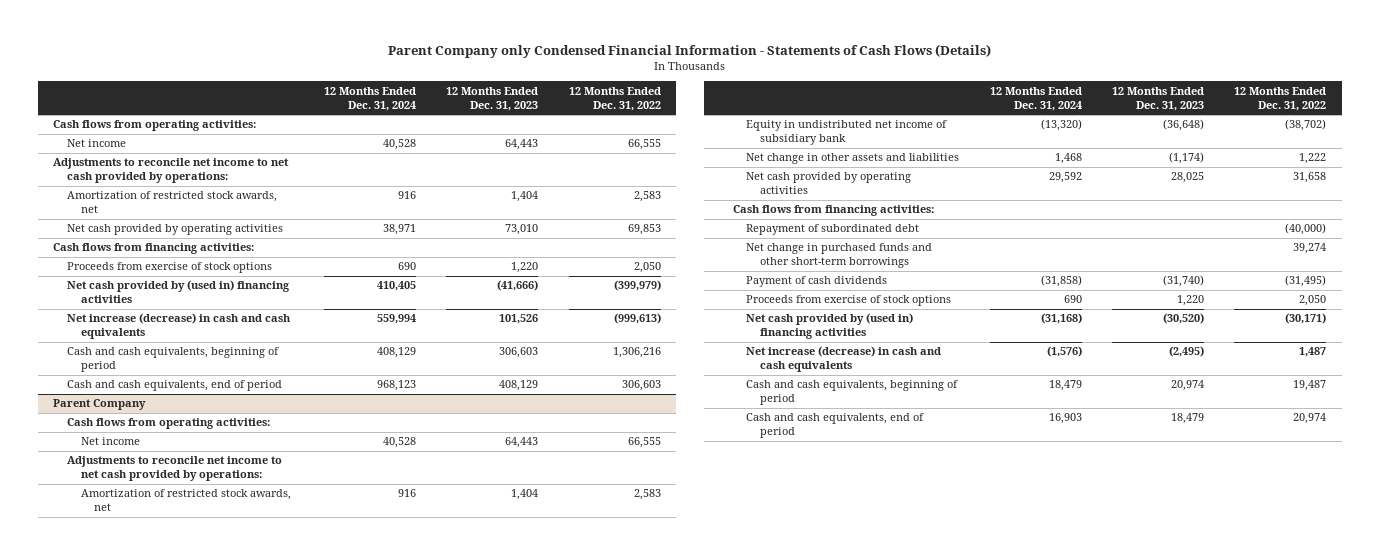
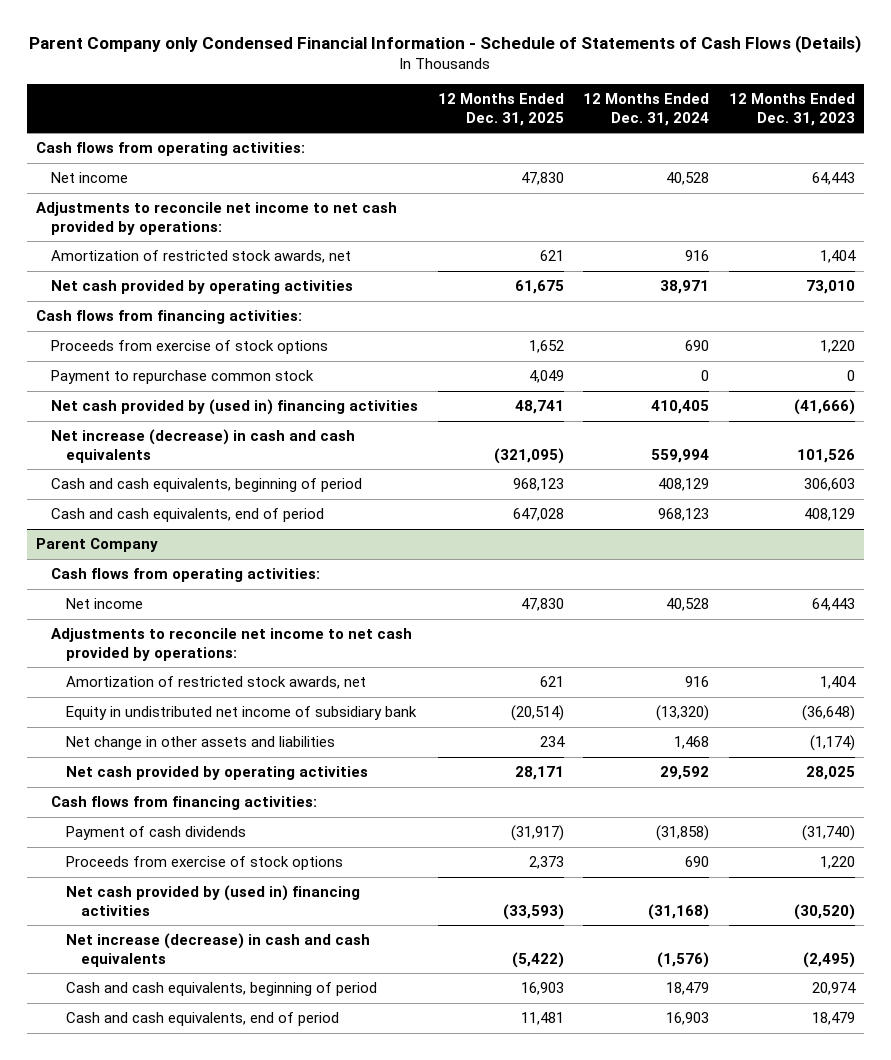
[387,44,991,59] Parent Company only Condensed Financial Information - Statements of Cash Flows (Details) -> [29,35,862,54] Parent Company only Condensed Financial Information - Schedule of Statements of Cash Flows (Details)
[568,86,661,111] 12 Months Ended Dec. 31, 2022 -> none
none -> [437,93,564,126] 12 Months Ended Dec. 31, 2025
none -> [51,370,315,385] Payment to repurchase common stock
[746,224,920,236] Repayment of subordinated debt -> none
[746,243,933,269] Net change in purchased funds and other short-term borrowings -> none

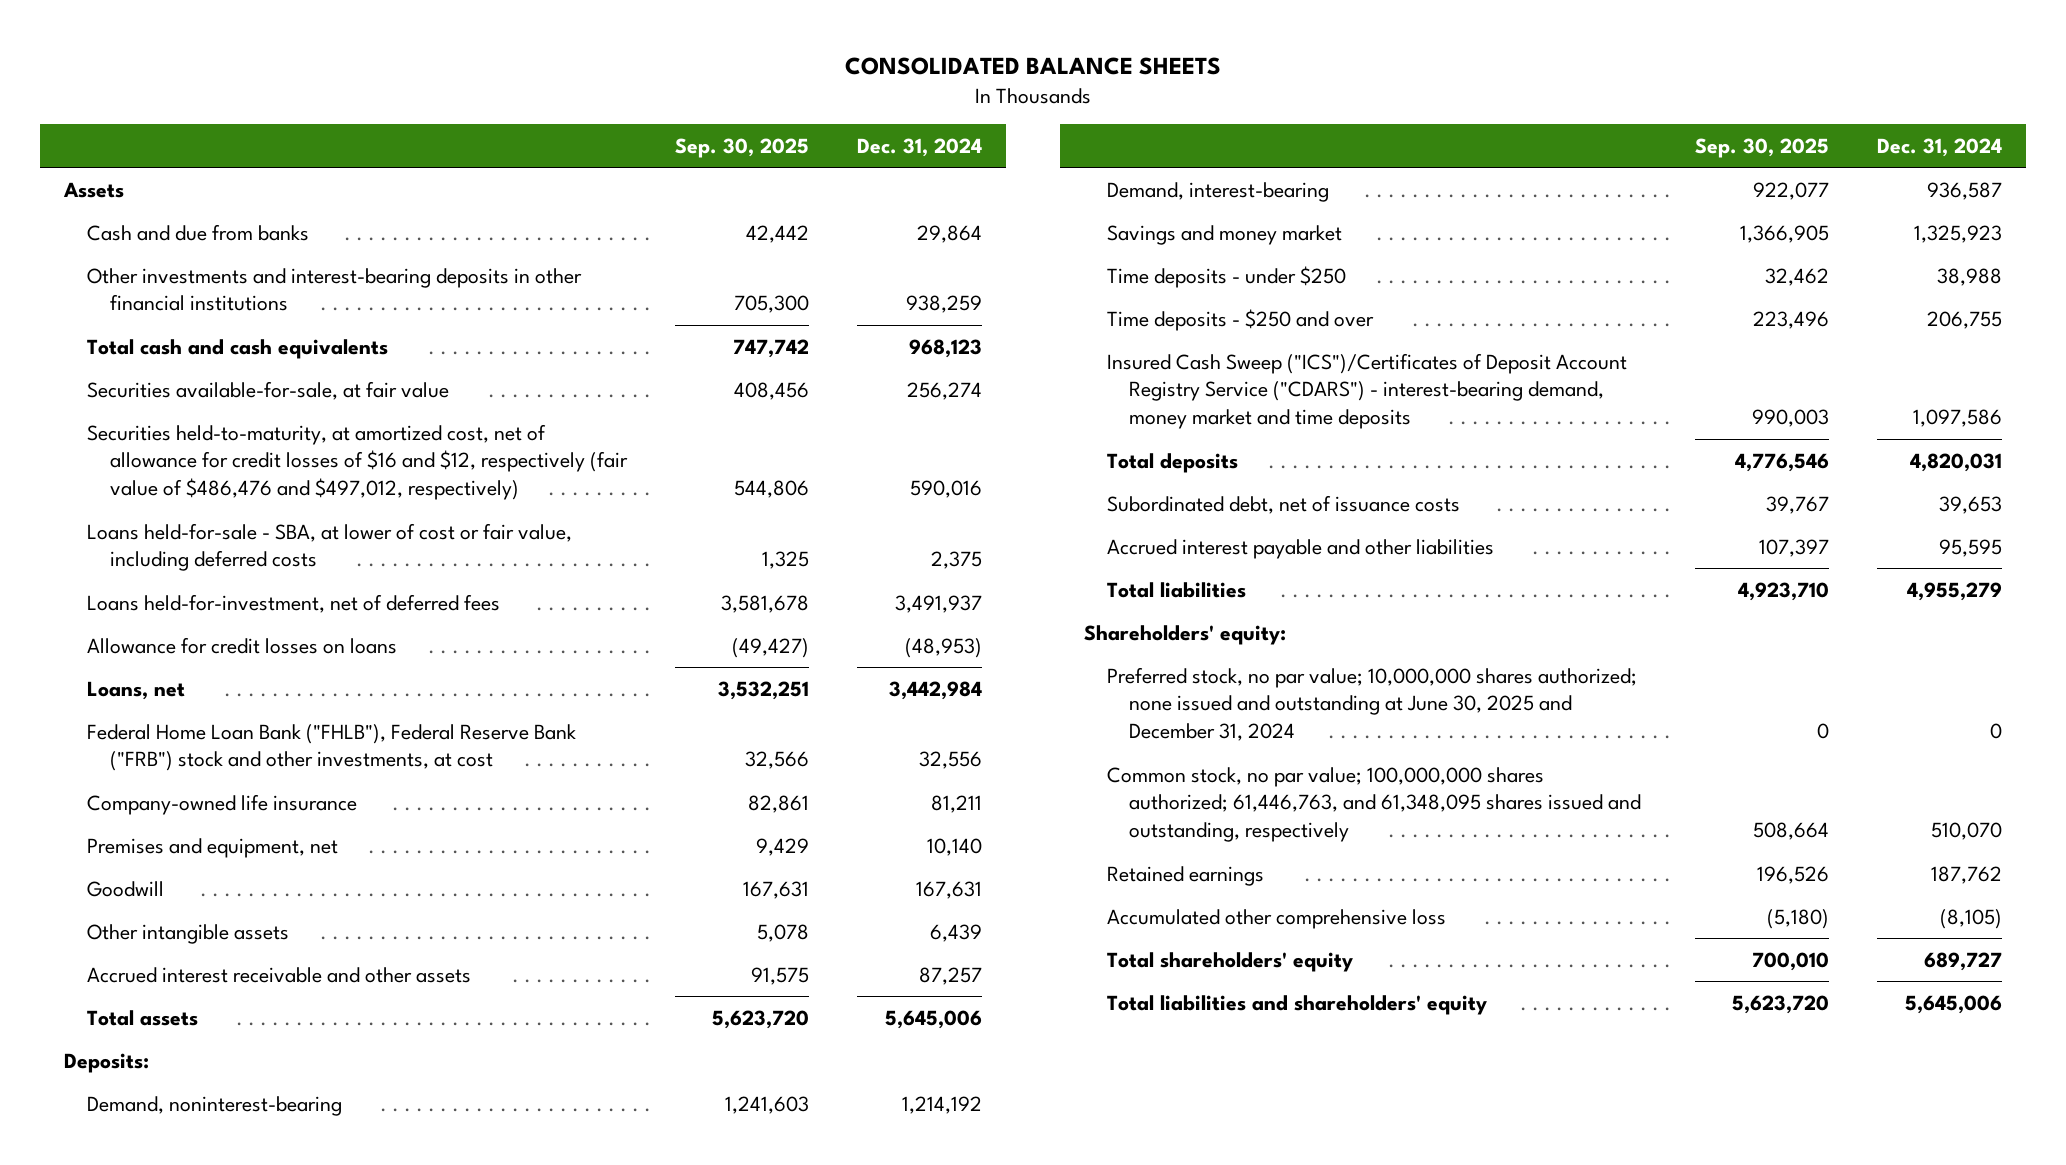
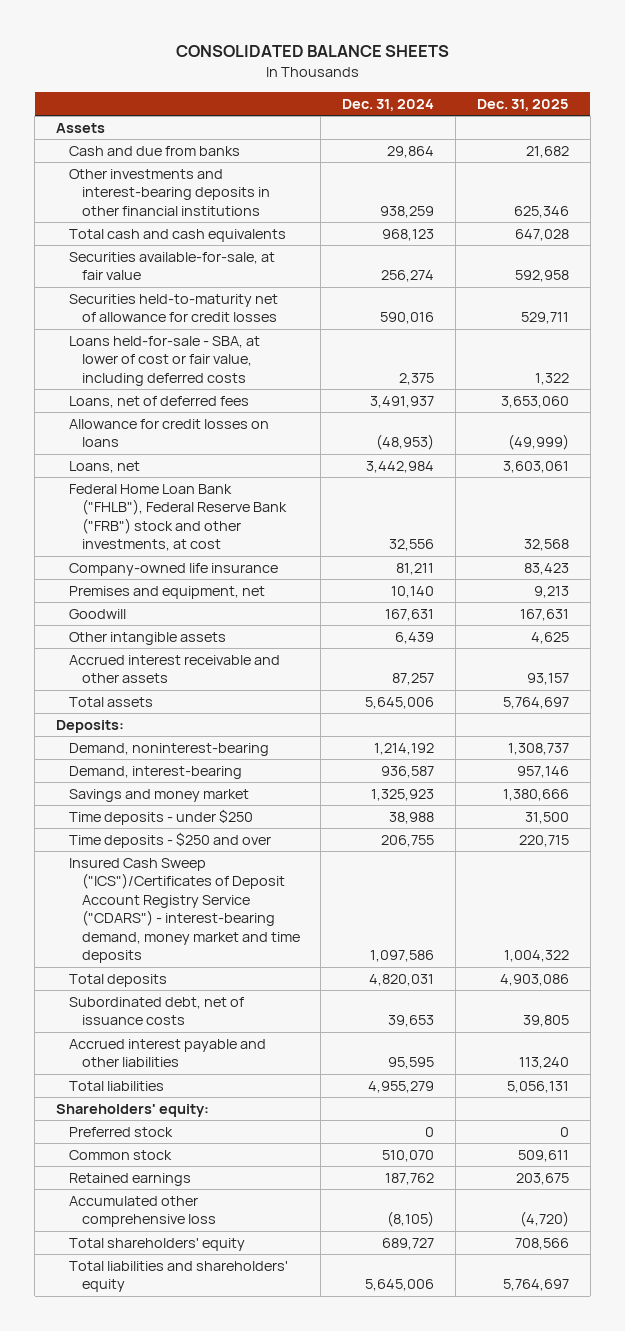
[675,137,810,158] Sep. 30, 2025 -> none
none -> [477,98,570,111] Dec. 31, 2025
[87,423,628,501] Securities held-to-maturity, at amortized cost, net of allowance for credit losses of $16 and $12, respectively (fair value of $486,476 and $497,012, respectively) -> [68,294,278,323] Securities held-to-maturity net of allowance for credit losses
[87,593,501,613] Loans held-for-investment, net of deferred fees -> [68,396,249,409] Loans, net of deferred fees
[1106,666,1637,742] Preferred stock, no par value; 10,000,000 shares authorized; none issued and outstanding at June 30, 2025 and December 31, 2024 -> [68,1127,173,1138] Preferred stock
[1106,766,1642,843] Common stock, no par value; 100,000,000 shares authorized; 61,446,763, and 61,348,095 shares issued and outstanding, respectively -> [68,1150,172,1161] Common stock

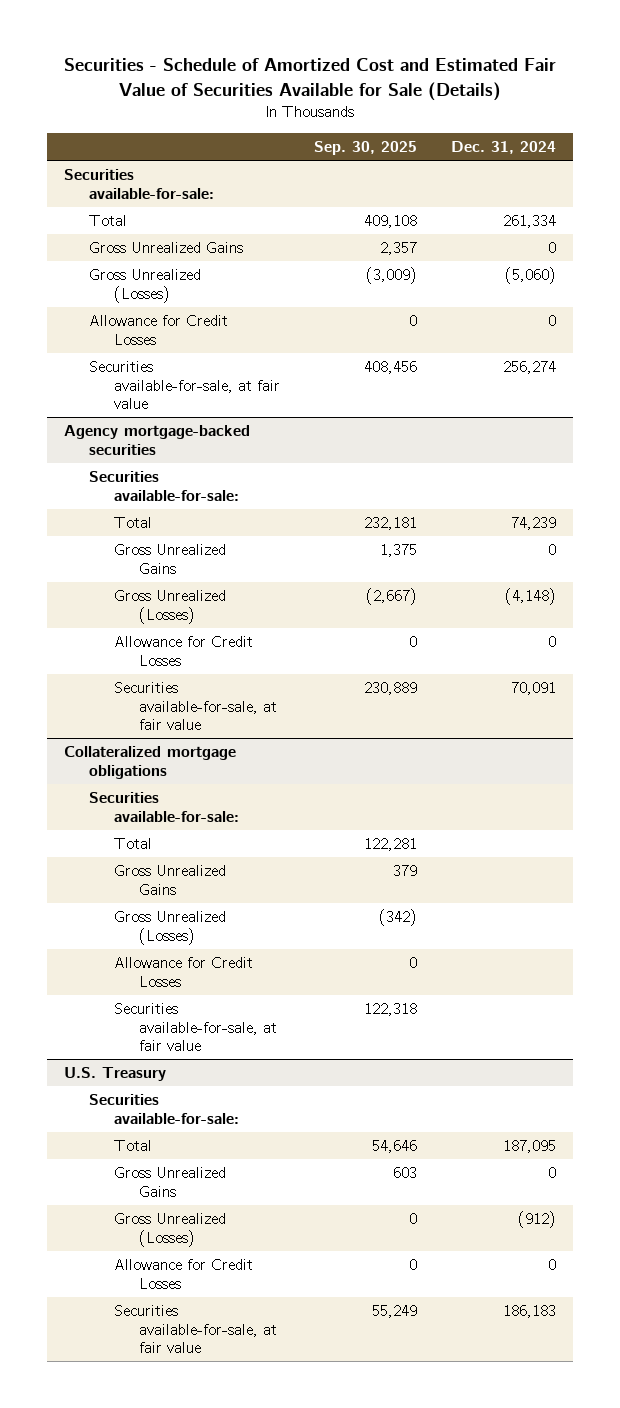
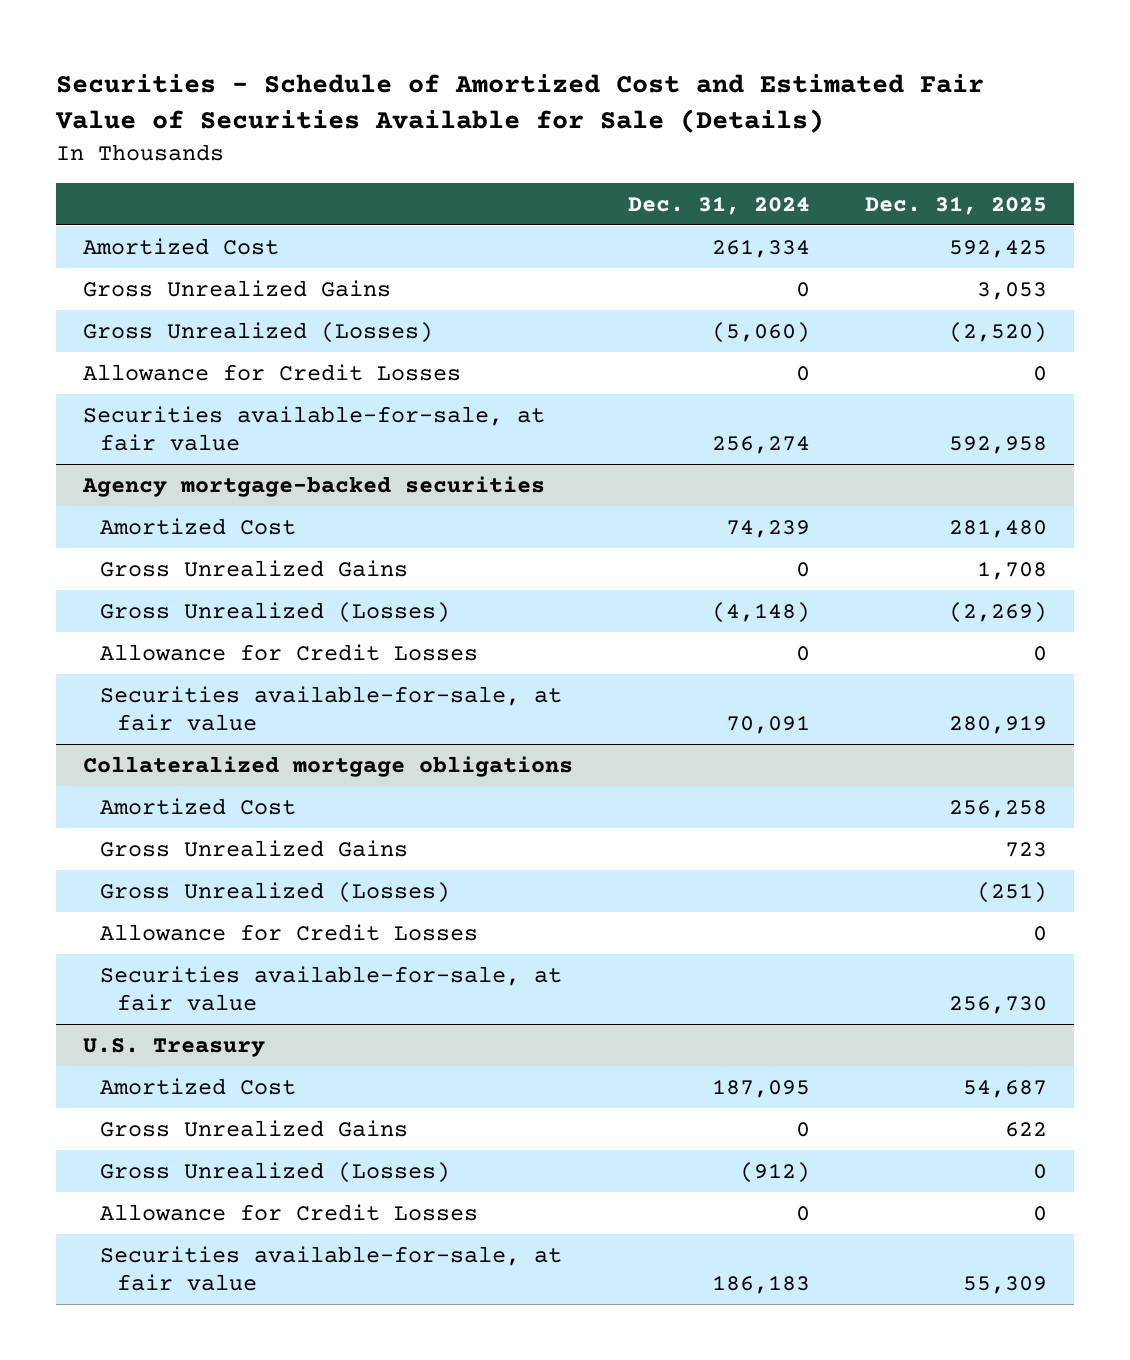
[313,141,417,156] Sep. 30, 2025 -> none
none -> [864,195,1047,215] Dec. 31, 2025
[63,169,214,199] Securities available-for-sale: -> none
[88,215,127,227] Total -> [83,237,280,255] Amortized Cost
[88,471,239,501] Securities available-for-sale: -> none
[113,517,152,529] Total -> [100,517,297,535] Amortized Cost
[88,792,239,822] Securities available-for-sale: -> none
[113,838,152,850] Total -> [100,797,297,815] Amortized Cost
[88,1094,239,1124] Securities available-for-sale: -> none
[113,1140,152,1152] Total -> [100,1077,297,1095] Amortized Cost

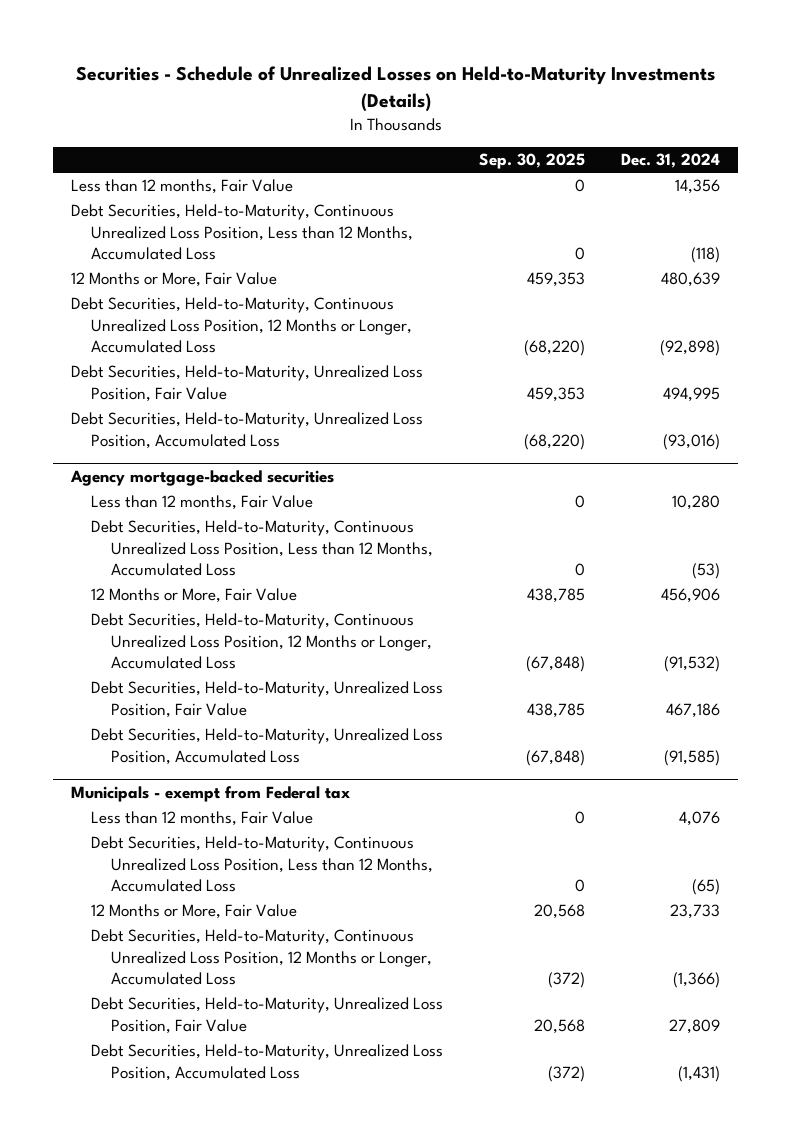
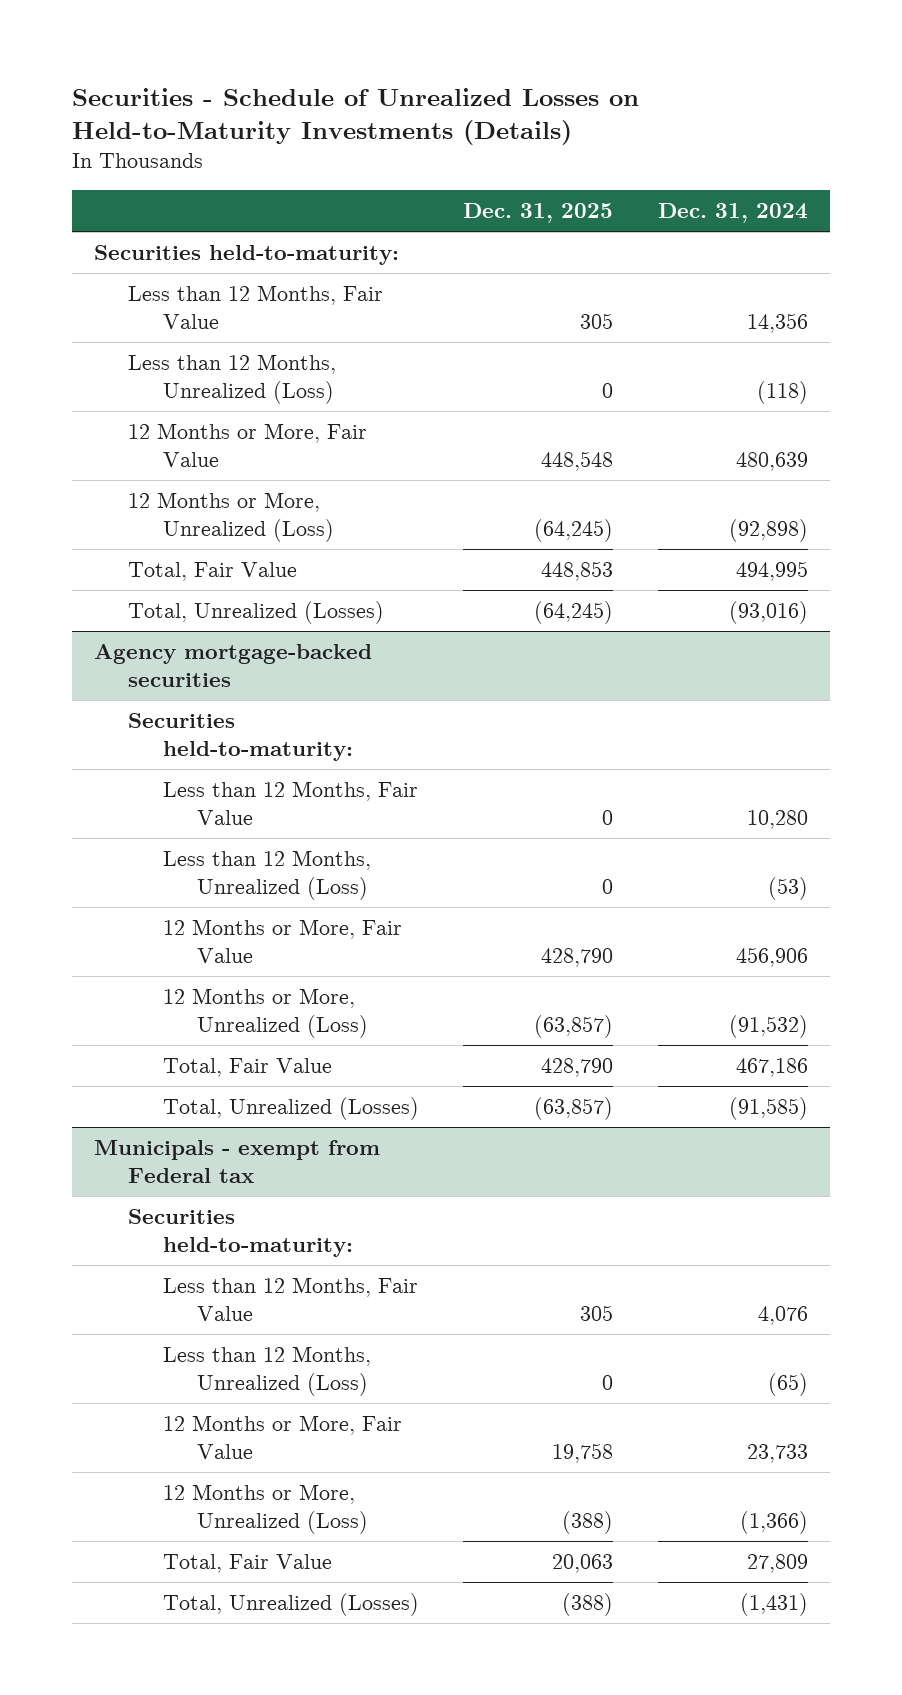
[479,153,586,170] Sep. 30, 2025 -> none
none -> [463,203,614,224] Dec. 31, 2025
none -> [94,244,400,265] Securities held-to-maturity:
[71,179,294,195] Less than 12 months, Fair Value -> [128,284,384,329] Less than 12 Months, Fair Value
[71,204,414,260] Debt Securities, Held-to-Maturity, Continuous Unrealized Loss Position, Less than 12 Months, Accumulated Loss -> [128,353,337,404] Less than 12 Months, Unrealized (Loss)
[71,297,413,353] Debt Securities, Held-to-Maturity, Continuous Unrealized Loss Position, 12 Months or Longer, Accumulated Loss -> [128,491,334,542] 12 Months or More, Unrealized (Loss)
[71,365,424,402] Debt Securities, Held-to-Maturity, Unrealized Loss Position, Fair Value -> [128,561,298,581] Total, Fair Value
[71,412,424,449] Debt Securities, Held-to-Maturity, Unrealized Loss Position, Accumulated Loss -> [128,600,385,624] Total, Unrealized (Losses)
none -> [128,712,353,761] Securities held-to-maturity:
[91,495,314,511] Less than 12 months, Fair Value -> [162,780,418,825] Less than 12 Months, Fair Value
[91,520,434,576] Debt Securities, Held-to-Maturity, Continuous Unrealized Loss Position, Less than 12 Months, Accumulated Loss -> [162,849,371,900] Less than 12 Months, Unrealized (Loss)
[91,613,433,669] Debt Securities, Held-to-Maturity, Continuous Unrealized Loss Position, 12 Months or Longer, Accumulated Loss -> [162,987,368,1038] 12 Months or More, Unrealized (Loss)
[91,681,444,718] Debt Securities, Held-to-Maturity, Unrealized Loss Position, Fair Value -> [162,1057,332,1077] Total, Fair Value
[91,728,444,765] Debt Securities, Held-to-Maturity, Unrealized Loss Position, Accumulated Loss -> [162,1096,419,1120] Total, Unrealized (Losses)
none -> [128,1208,353,1257] Securities held-to-maturity:
[91,811,314,827] Less than 12 months, Fair Value -> [162,1276,418,1321] Less than 12 Months, Fair Value
[91,836,434,892] Debt Securities, Held-to-Maturity, Continuous Unrealized Loss Position, Less than 12 Months, Accumulated Loss -> [162,1345,371,1396] Less than 12 Months, Unrealized (Loss)
[91,929,433,985] Debt Securities, Held-to-Maturity, Continuous Unrealized Loss Position, 12 Months or Longer, Accumulated Loss -> [162,1483,368,1534] 12 Months or More, Unrealized (Loss)
[91,997,444,1034] Debt Securities, Held-to-Maturity, Unrealized Loss Position, Fair Value -> [162,1553,332,1573] Total, Fair Value
[91,1044,444,1081] Debt Securities, Held-to-Maturity, Unrealized Loss Position, Accumulated Loss -> [162,1592,419,1616] Total, Unrealized (Losses)

